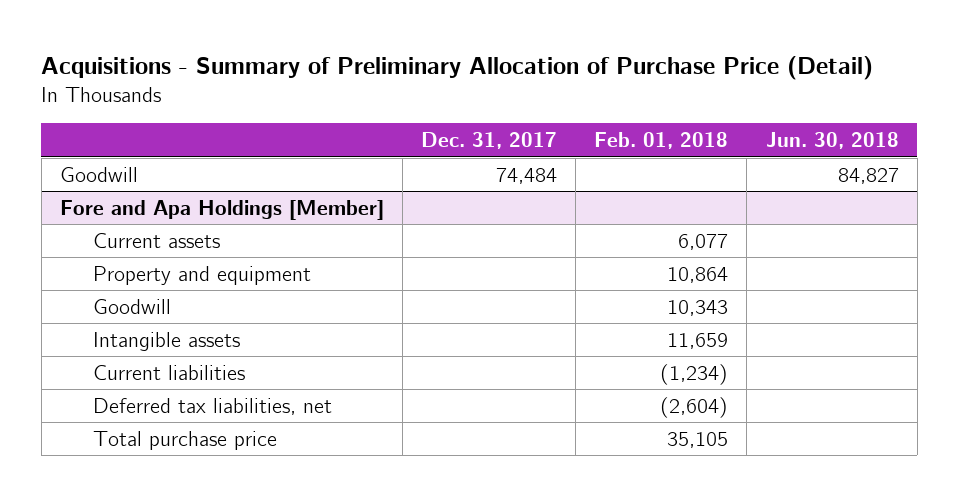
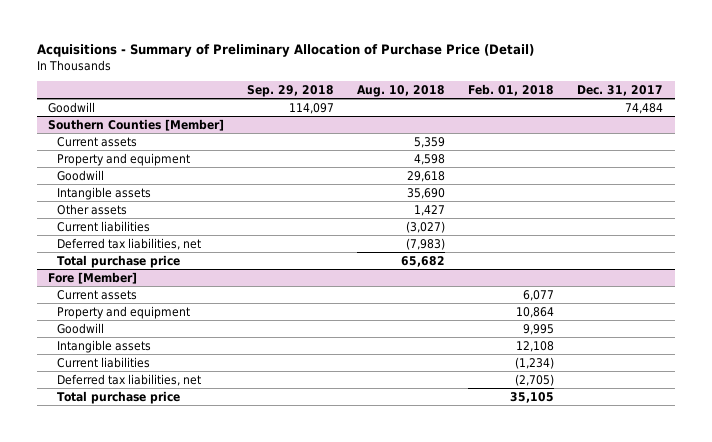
[765,132,899,150] Jun. 30, 2018 -> none
none -> [247,84,335,97] Sep. 29, 2018
none -> [357,84,446,97] Aug. 10, 2018
none -> [48,118,225,131] Southern Counties [Member]
none -> [56,136,137,147] Current assets
none -> [56,152,190,166] Property and equipment
none -> [56,169,104,181] Goodwill
none -> [56,186,151,200] Intangible assets
none -> [56,203,127,215] Other assets
none -> [56,220,150,232] Current liabilities
none -> [56,237,201,250] Deferred tax liabilities, net
none -> [56,254,180,268] Total purchase price
[59,199,384,220] Fore and Apa Holdings [Member] -> [48,271,138,284] Fore [Member]
[667,299,729,316] 10,343 -> [523,323,555,335] 9,995
[667,332,729,349] 11,659 -> [516,340,555,352] 12,108
[660,396,729,418] (2,604) -> [515,373,555,386] (2,705)

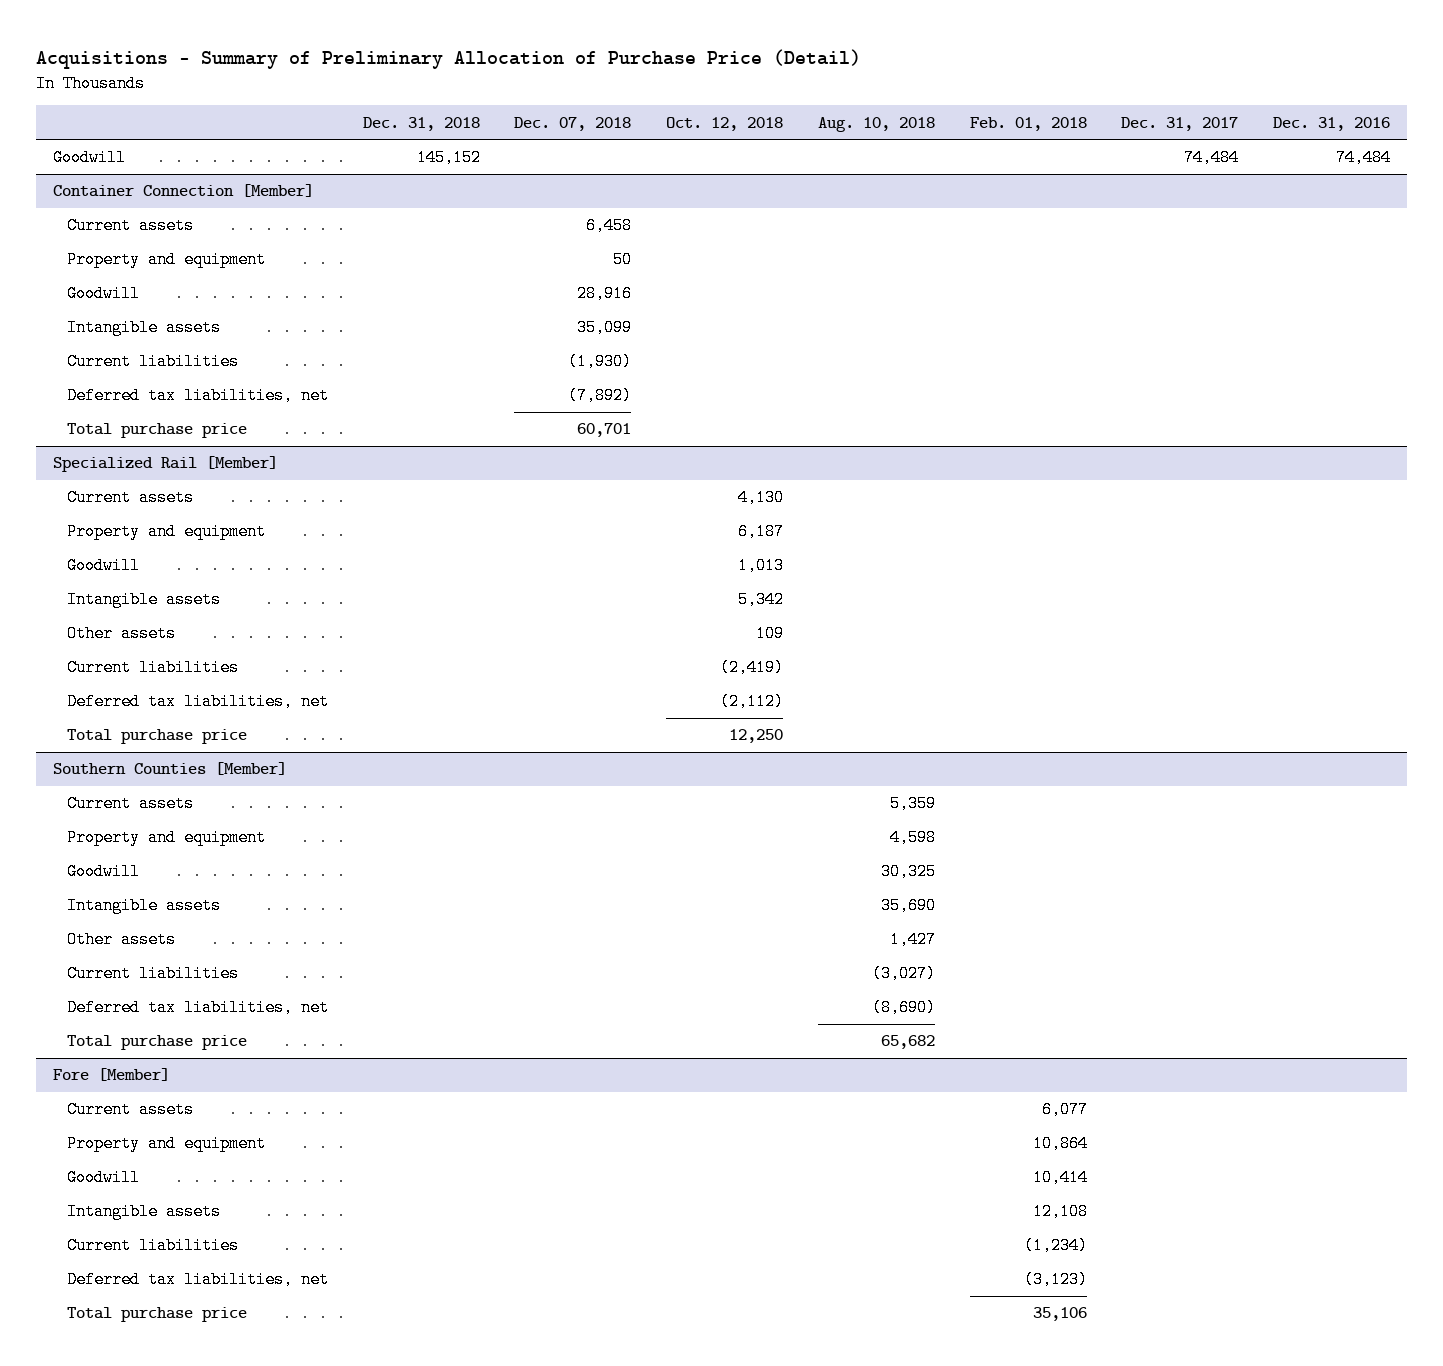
[247,84,335,97] Sep. 29, 2018 -> none
none -> [362,116,480,131] Dec. 31, 2018
none -> [514,116,632,131] Dec. 07, 2018
none -> [666,116,784,131] Oct. 12, 2018
none -> [1273,116,1391,131] Dec. 31, 2016
none -> [53,184,315,198] Container Connection [Member]
none -> [66,217,194,235] Current assets
none -> [66,251,266,269] Property and equipment
none -> [66,285,140,303] Goodwill
none -> [66,319,221,337] Intangible assets
none -> [66,353,239,371] Current liabilities
none -> [66,387,329,405] Deferred tax liabilities, net
none -> [66,423,247,439] Total purchase price
none -> [53,456,279,473] Specialized Rail [Member]
none -> [66,489,194,507] Current assets
none -> [66,523,266,541] Property and equipment
none -> [66,557,140,575] Goodwill
none -> [66,591,221,609] Intangible assets
none -> [66,625,176,643] Other assets
none -> [66,659,239,677] Current liabilities
none -> [66,693,329,711] Deferred tax liabilities, net
none -> [66,729,247,745] Total purchase price
[407,170,446,182] 29,618 -> [880,863,936,881] 30,325
[406,237,446,250] (7,983) -> [871,999,936,1017] (8,690)
[523,323,555,335] 9,995 -> [1032,1169,1088,1187] 10,414
[515,373,555,386] (2,705) -> [1023,1271,1088,1289] (3,123)
[510,391,555,403] 35,105 -> [1032,1307,1087,1322] 35,106

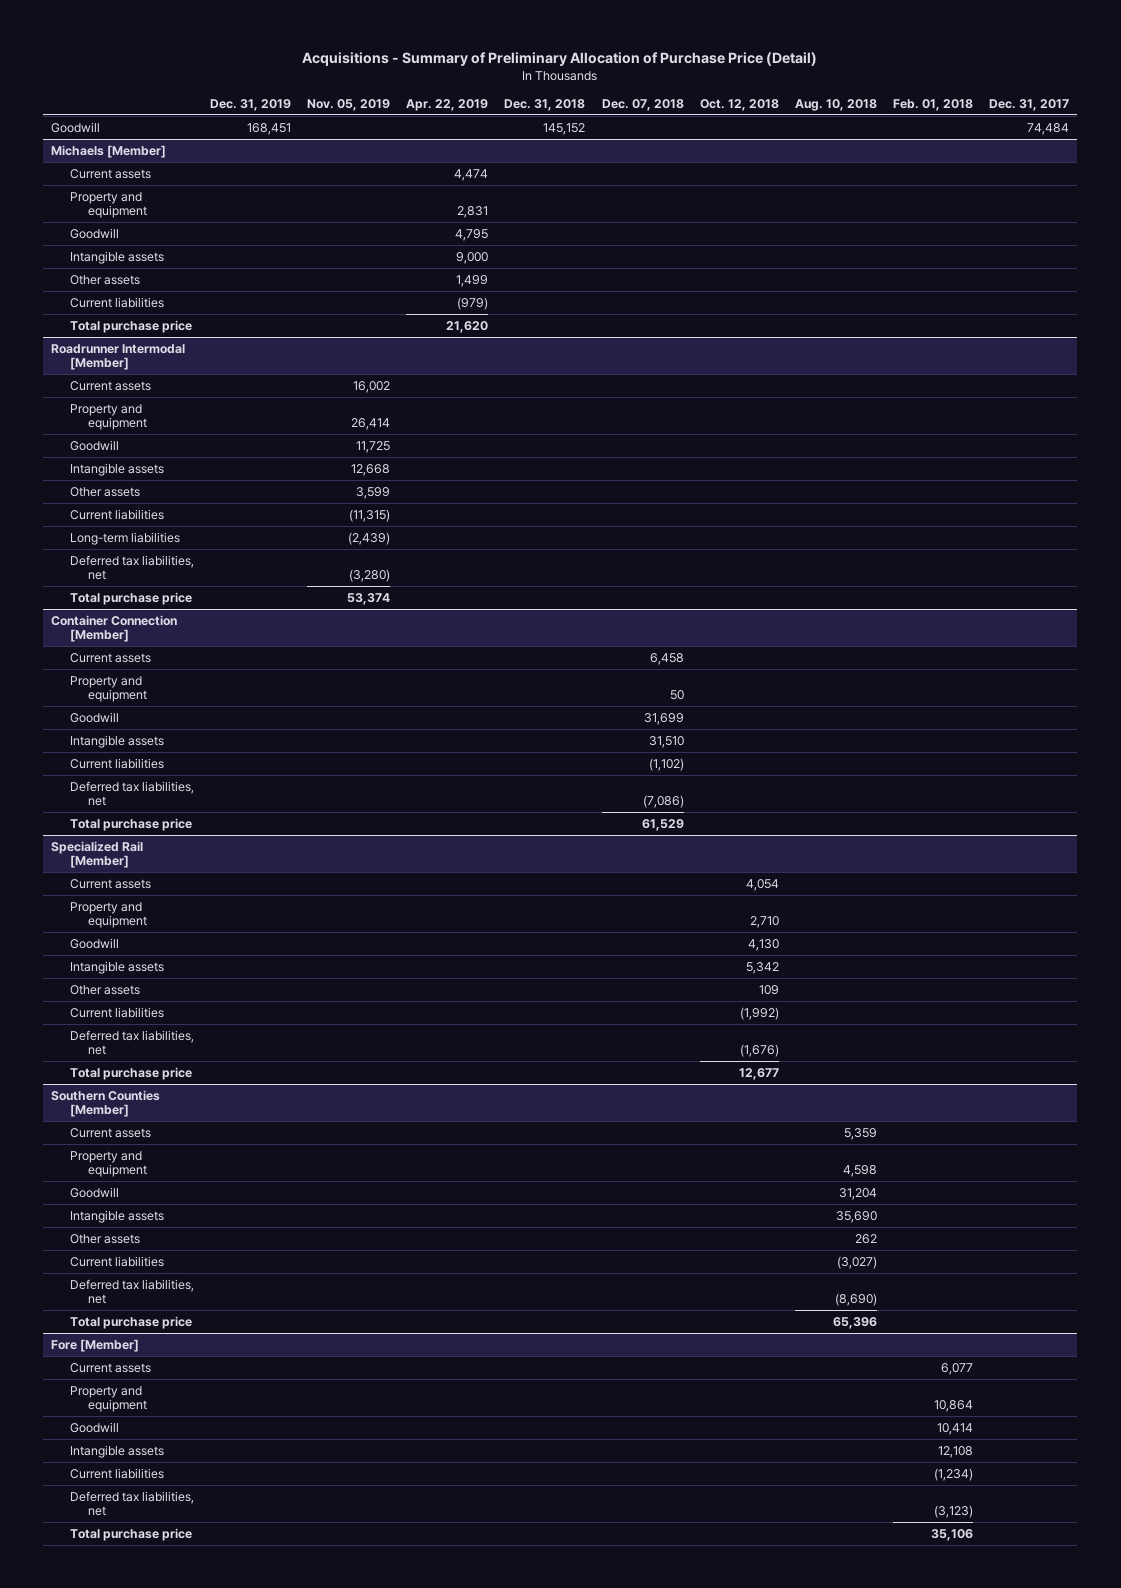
[1273,116,1391,131] Dec. 31, 2016 -> none
none -> [209,98,291,111] Dec. 31, 2019
none -> [306,98,390,111] Nov. 05, 2019
none -> [406,98,489,111] Apr. 22, 2019
none -> [51,144,167,158] Michaels [Member]
none -> [69,168,151,179] Current assets
none -> [69,191,147,219] Property and equipment
none -> [69,227,119,239] Goodwill
none -> [69,250,164,264] Intangible assets
none -> [69,274,140,285] Other assets
none -> [69,296,164,308] Current liabilities
none -> [69,319,192,333] Total purchase price
none -> [51,343,186,371] Roadrunner Intermodal [Member]
none -> [69,380,151,391] Current assets
none -> [69,403,147,431] Property and equipment
none -> [69,439,119,451] Goodwill
none -> [69,462,164,476] Intangible assets
none -> [69,486,140,497] Other assets
none -> [69,508,164,520] Current liabilities
none -> [69,531,180,545] Long-term liabilities
none -> [69,554,194,581] Deferred tax liabilities, net
none -> [69,591,192,605] Total purchase price
[577,285,633,303] 28,916 -> [643,712,684,725] 31,699
[577,319,633,337] 35,099 -> [648,735,684,748] 31,510
[568,353,633,371] (1,930) -> [648,757,684,771] (1,102)
[568,387,633,405] (7,892) -> [642,795,684,809] (7,086)
[577,423,632,438] 60,701 -> [641,818,684,831] 61,529
[738,489,785,507] 4,130 -> [745,878,779,891] 4,054
[738,523,785,541] 6,187 -> [749,916,779,929] 2,710
[738,557,785,575] 1,013 -> [747,938,779,951] 4,130
[720,659,785,677] (2,419) -> [739,1006,779,1020] (1,992)
[720,693,785,711] (2,112) -> [739,1044,779,1058] (1,676)
[729,729,784,744] 12,250 -> [738,1067,779,1080] 12,677
[880,863,936,881] 30,325 -> [838,1187,877,1200] 31,204
[889,931,936,949] 1,427 -> [854,1233,877,1244] 262
[880,1035,935,1050] 65,682 -> [832,1316,877,1329] 65,396

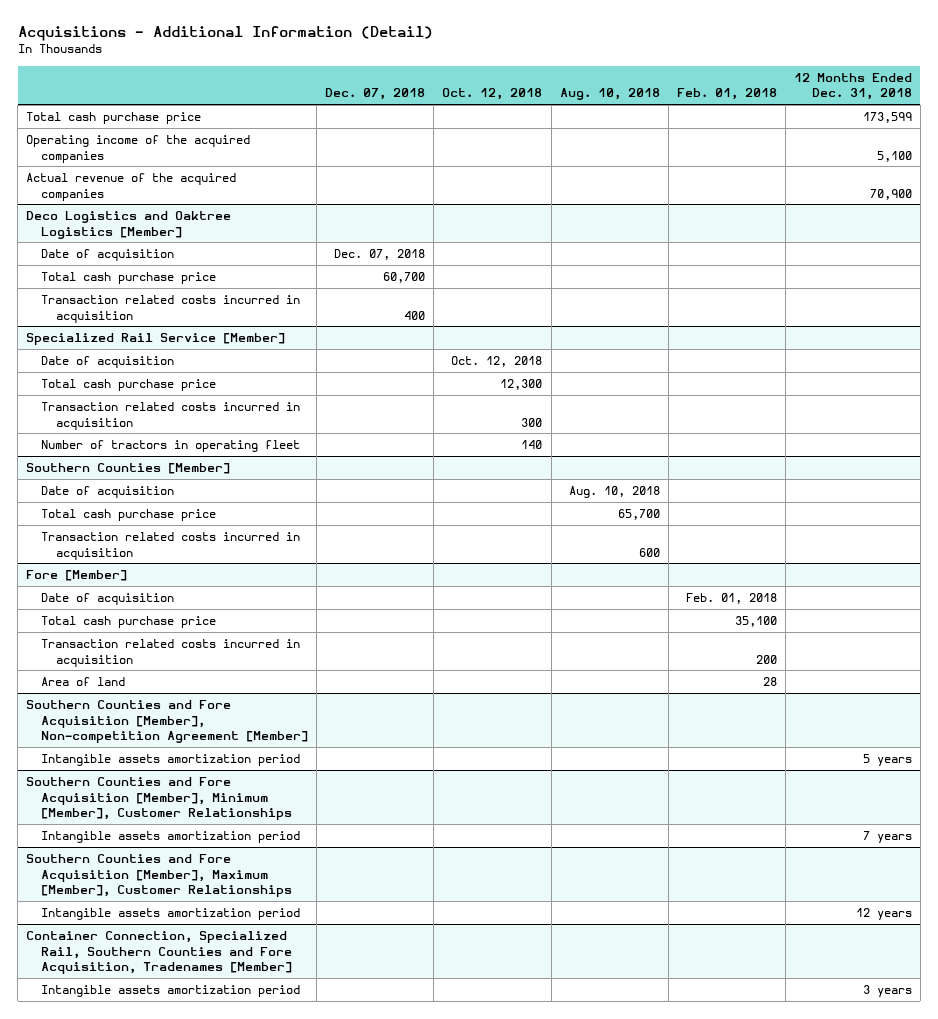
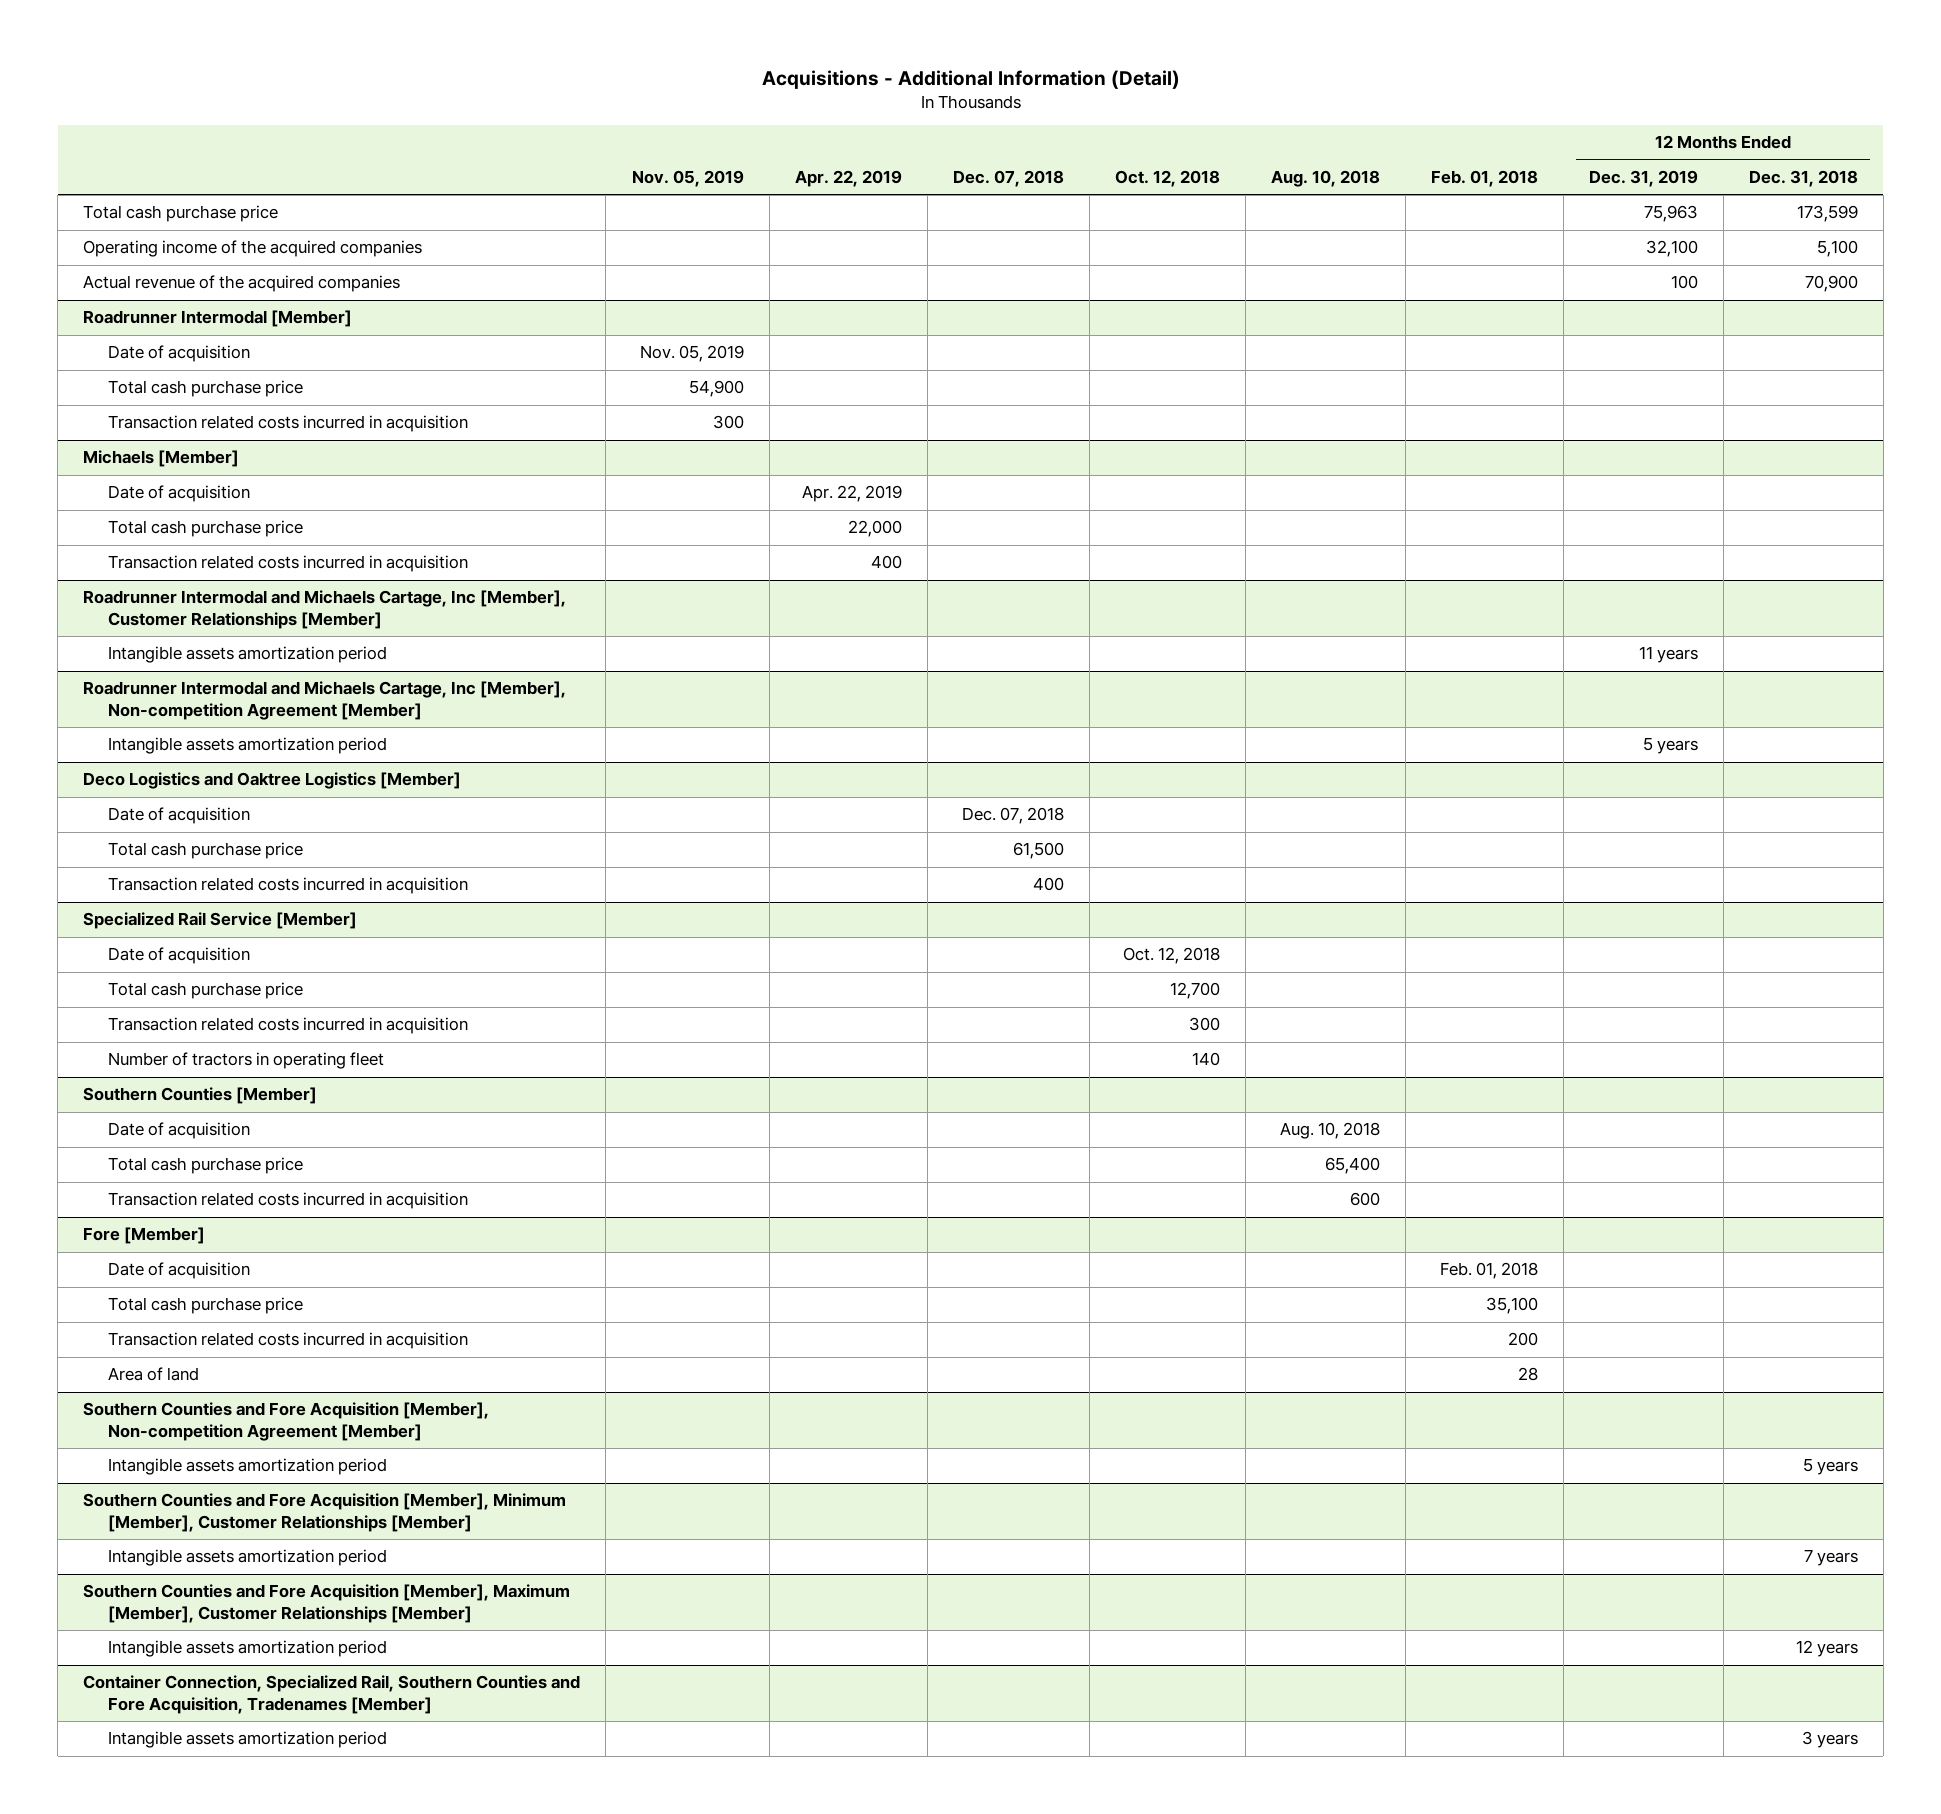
none -> [631,170,744,188] Nov. 05, 2019
none -> [794,170,902,188] Apr. 22, 2019
none -> [1588,170,1698,188] Dec. 31, 2019
none -> [83,310,353,328] Roadrunner Intermodal [Member]
none -> [107,345,250,363] Date of acquisition
none -> [107,380,303,398] Total cash purchase price
none -> [107,415,468,433] Transaction related costs incurred in acquisition
none -> [83,450,240,468] Michaels [Member]
none -> [107,485,250,503] Date of acquisition
none -> [107,520,303,538] Total cash purchase price
none -> [107,555,468,573] Transaction related costs incurred in acquisition
none -> [83,590,567,629] Roadrunner Intermodal and Michaels Cartage, Inc [Member], Customer Relationships [Member]
none -> [107,646,387,664] Intangible assets amortization period
none -> [83,681,567,720] Roadrunner Intermodal and Michaels Cartage, Inc [Member], Non-competition Agreement [Member]
none -> [107,737,387,755] Intangible assets amortization period
[383,272,426,284] 60,700 -> [1012,842,1064,860] 61,500
[500,379,543,391] 12,300 -> [1169,982,1220,1000] 12,700
[617,509,660,521] 65,700 -> [1324,1157,1380,1175] 65,400
[26,777,293,820] Southern Counties and Fore Acquisition [Member], Minimum [Member], Customer Relationships -> [83,1493,567,1532] Southern Counties and Fore Acquisition [Member], Minimum [Member], Customer Relationships [Member]
[26,854,293,897] Southern Counties and Fore Acquisition [Member], Maximum [Member], Customer Relationships -> [83,1584,571,1623] Southern Counties and Fore Acquisition [Member], Maximum [Member], Customer Relationships [Member]

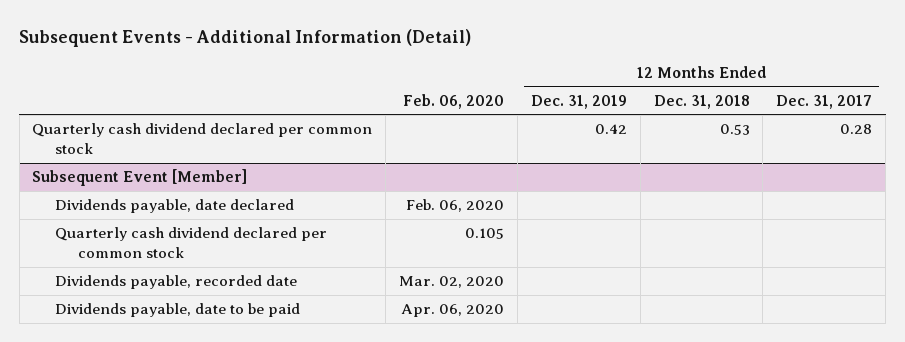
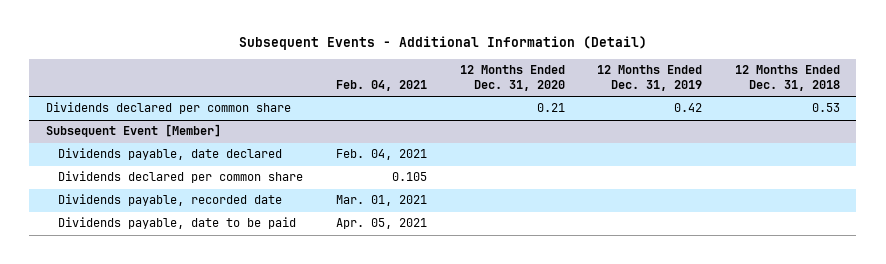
[403,93,505,109] Feb. 06, 2020 -> none
[776,94,873,109] Dec. 31, 2017 -> none
none -> [335,79,427,91] Feb. 04, 2021
none -> [459,65,565,91] 12 Months Ended Dec. 31, 2020
[32,123,373,155] Quarterly cash dividend declared per common stock -> [45,102,291,115] Dividends declared per common share
[55,227,328,259] Quarterly cash dividend declared per common stock -> [58,171,304,184] Dividends declared per common share

